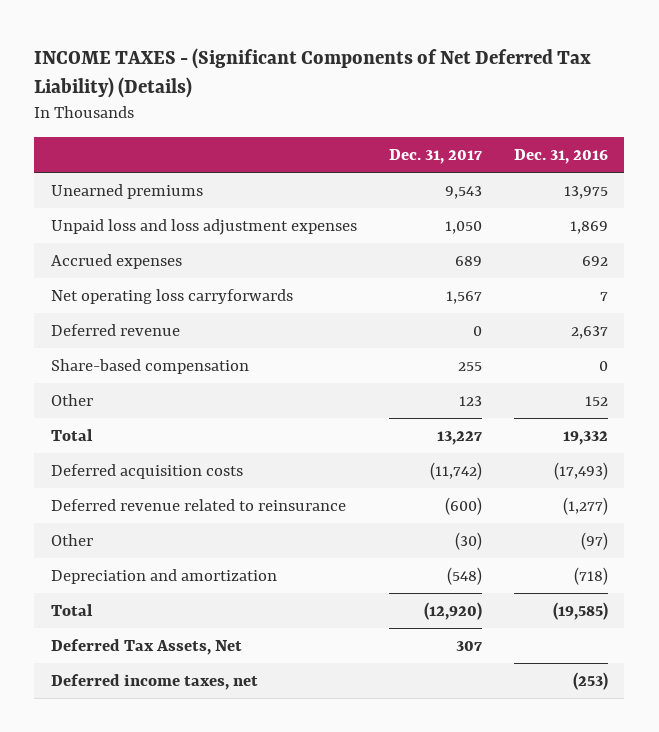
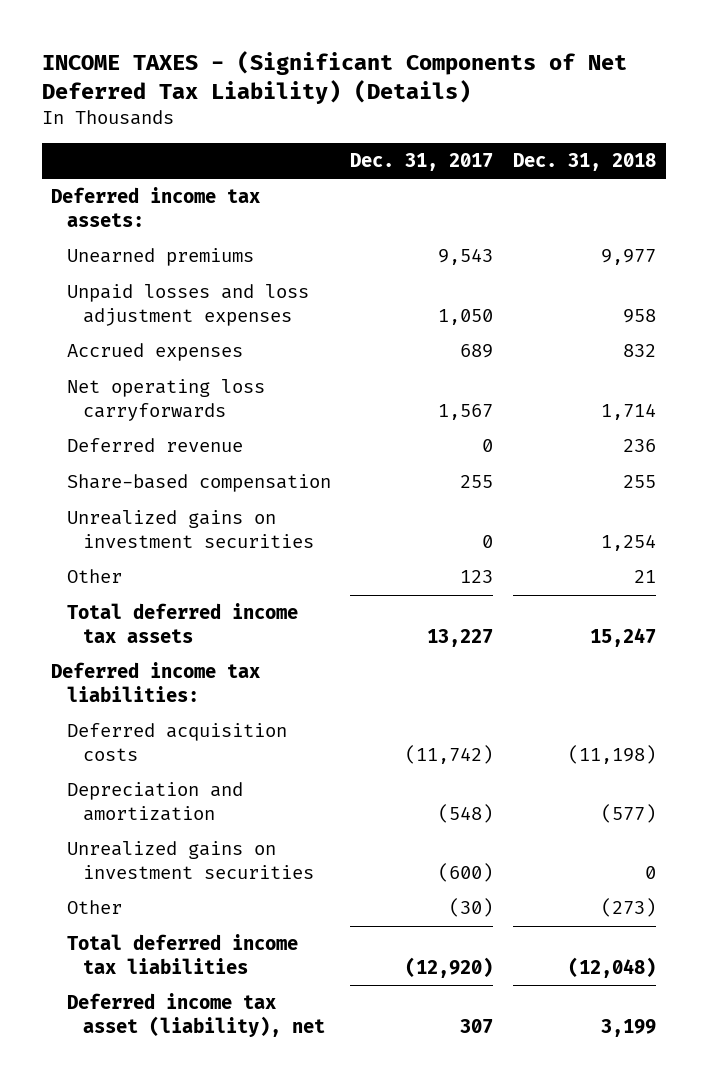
[514,148,609,164] Dec. 31, 2016 -> none
none -> [512,152,656,171] Dec. 31, 2018
none -> [51,187,261,227] Deferred income tax assets:
[50,218,357,235] Unpaid loss and loss adjustment expenses -> [67,284,310,326] Unpaid losses and loss adjustment expenses
none -> [67,510,314,548] Unrealized gains on investment securities
[50,428,93,441] Total -> [67,603,299,643] Total deferred income tax assets
none -> [51,662,261,702] Deferred income tax liabilities:
[50,498,346,511] Deferred revenue related to reinsurance -> none
[50,673,258,690] Deferred income taxes, net -> none
none -> [67,841,314,879] Unrealized gains on investment securities
[50,533,93,546] Other -> [67,900,123,915] Other
[50,603,93,616] Total -> [67,934,299,974] Total deferred income tax liabilities
[50,638,242,655] Deferred Tax Assets, Net -> [67,993,325,1037] Deferred income tax asset (liability), net

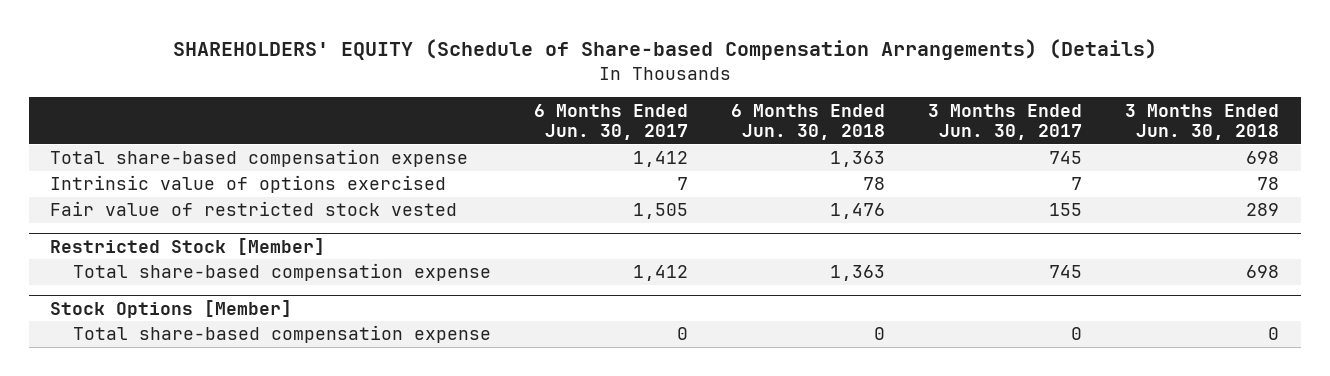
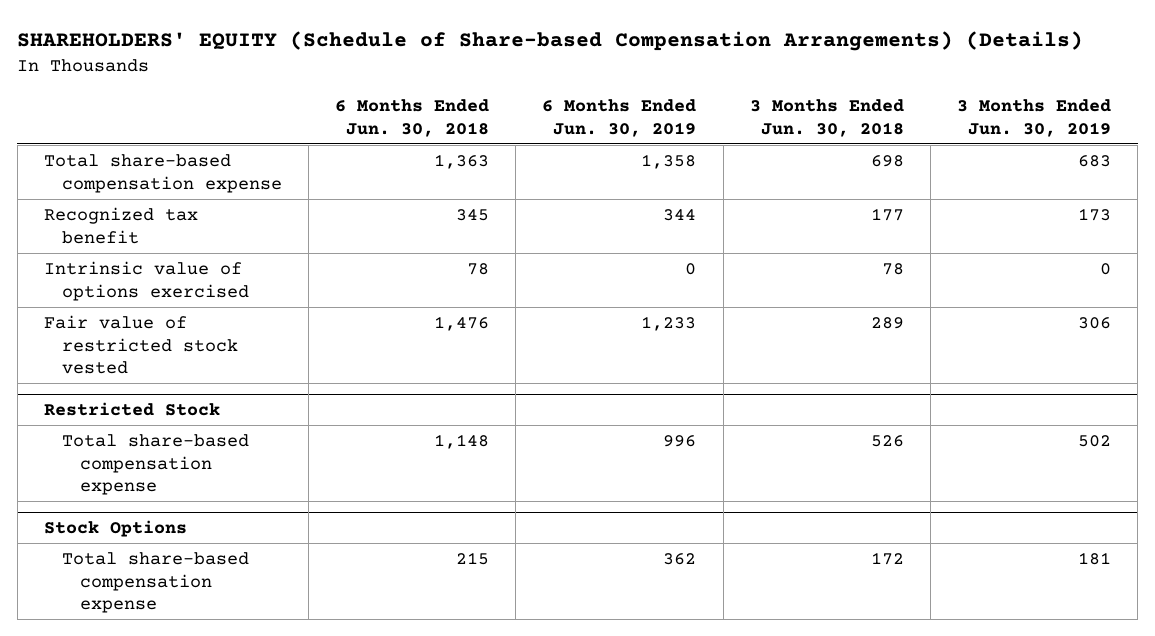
[534,103,689,141] 6 Months Ended Jun. 30, 2017 -> none
[928,103,1083,141] 3 Months Ended Jun. 30, 2017 -> none
none -> [542,98,697,137] 6 Months Ended Jun. 30, 2019
none -> [956,98,1111,137] 3 Months Ended Jun. 30, 2019
none -> [43,206,198,244] Recognized tax benefit
[50,237,326,255] Restricted Stock [Member] -> [43,402,220,417] Restricted Stock
[830,265,886,282] 1,363 -> [434,433,490,449] 1,148
[1246,265,1280,279] 698 -> [870,434,904,447] 526
[50,299,293,318] Stock Options [Member] -> [43,520,187,538] Stock Options
[874,327,886,341] 0 -> [456,551,490,565] 215
[1268,327,1280,341] 0 -> [870,551,904,565] 172

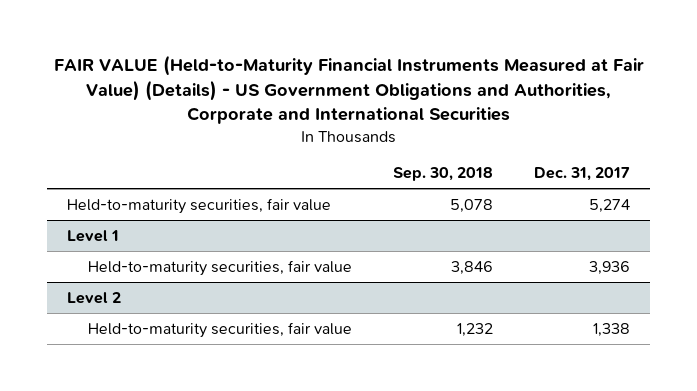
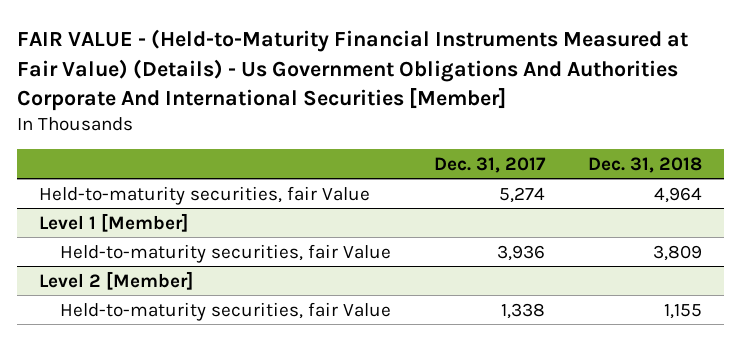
[53,55,644,125] FAIR VALUE (Held-to-Maturity Financial Instruments Measured at Fair Value) (Details) - US Government Obligations and Authorities, Corporate and International Securities -> [17,29,689,111] FAIR VALUE - (Held-to-Maturity Financial Instruments Measured at Fair Value) (Details) - Us Government Obligations And Authorities Corporate And International Securities [Member]
[392,167,493,182] Sep. 30, 2018 -> none
none -> [588,156,703,173] Dec. 31, 2018
[67,197,332,214] Held-to-maturity securities, fair value -> [38,185,370,205] Held-to-maturity securities, fair Value
[67,229,120,242] Level 1 -> [38,212,188,232] Level 1 [Member]
[87,259,352,276] Held-to-maturity securities, fair value -> [59,243,391,263] Held-to-maturity securities, fair Value
[67,291,122,304] Level 2 -> [38,270,193,290] Level 2 [Member]
[87,321,352,338] Held-to-maturity securities, fair value -> [59,301,391,321] Held-to-maturity securities, fair Value

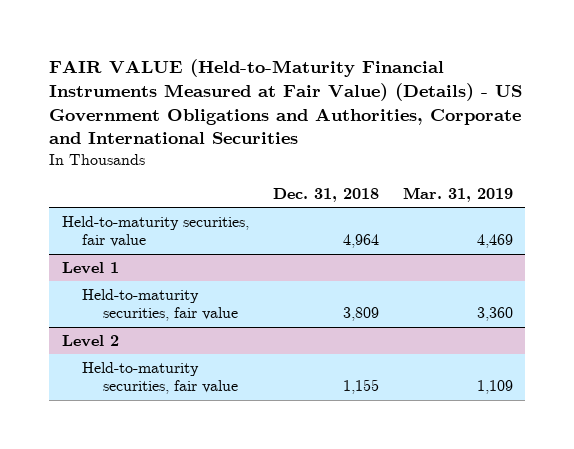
[17,29,689,111] FAIR VALUE - (Held-to-Maturity Financial Instruments Measured at Fair Value) (Details) - Us Government Obligations And Authorities Corporate And International Securities [Member] -> [49,59,523,145] FAIR VALUE (Held-to-Maturity Financial Instruments Measured at Fair Value) (Details) - US Government Obligations and Authorities, Corporate and International Securities
[434,156,547,173] Dec. 31, 2017 -> none
none -> [402,187,513,203] Mar. 31, 2019
[38,185,370,205] Held-to-maturity securities, fair Value -> [61,215,249,248] Held-to-maturity securities, fair value
[38,212,188,232] Level 1 [Member] -> [61,261,119,274] Level 1
[59,243,391,263] Held-to-maturity securities, fair Value -> [82,288,239,322] Held-to-maturity securities, fair value
[38,270,193,290] Level 2 [Member] -> [61,334,119,347] Level 2
[59,301,391,321] Held-to-maturity securities, fair Value -> [82,361,239,395] Held-to-maturity securities, fair value

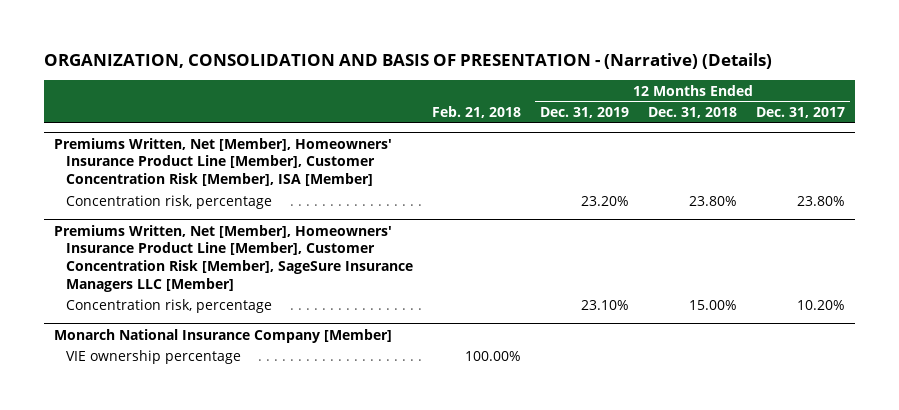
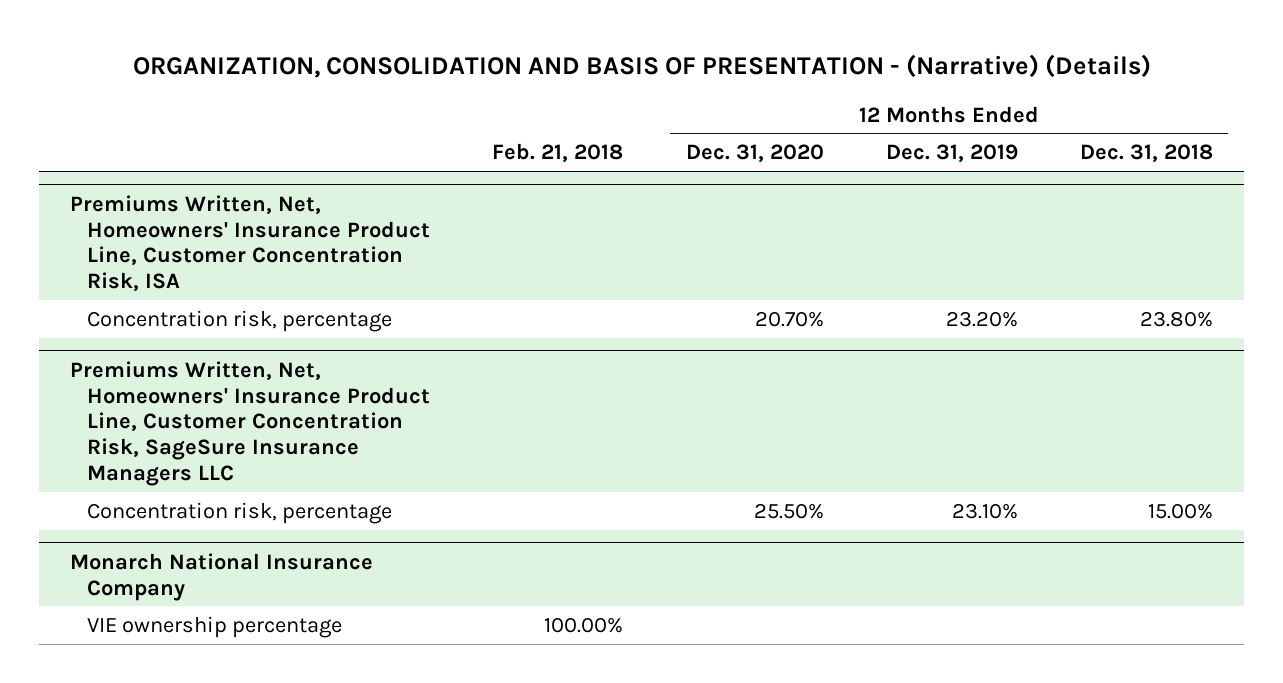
[756,107,846,119] Dec. 31, 2017 -> none
none -> [685,144,824,163] Dec. 31, 2020
[53,137,392,187] Premiums Written, Net [Member], Homeowners' Insurance Product Line [Member], Customer Concentration Risk [Member], ISA [Member] -> [70,194,431,292] Premiums Written, Net, Homeowners' Insurance Product Line, Customer Concentration Risk, ISA
[53,224,413,292] Premiums Written, Net [Member], Homeowners' Insurance Product Line [Member], Customer Concentration Risk [Member], SageSure Insurance Managers LLC [Member] -> [70,360,431,487] Premiums Written, Net, Homeowners' Insurance Product Line, Customer Concentration Risk, SageSure Insurance Managers LLC
[53,328,392,343] Monarch National Insurance Company [Member] -> [70,552,374,601] Monarch National Insurance Company

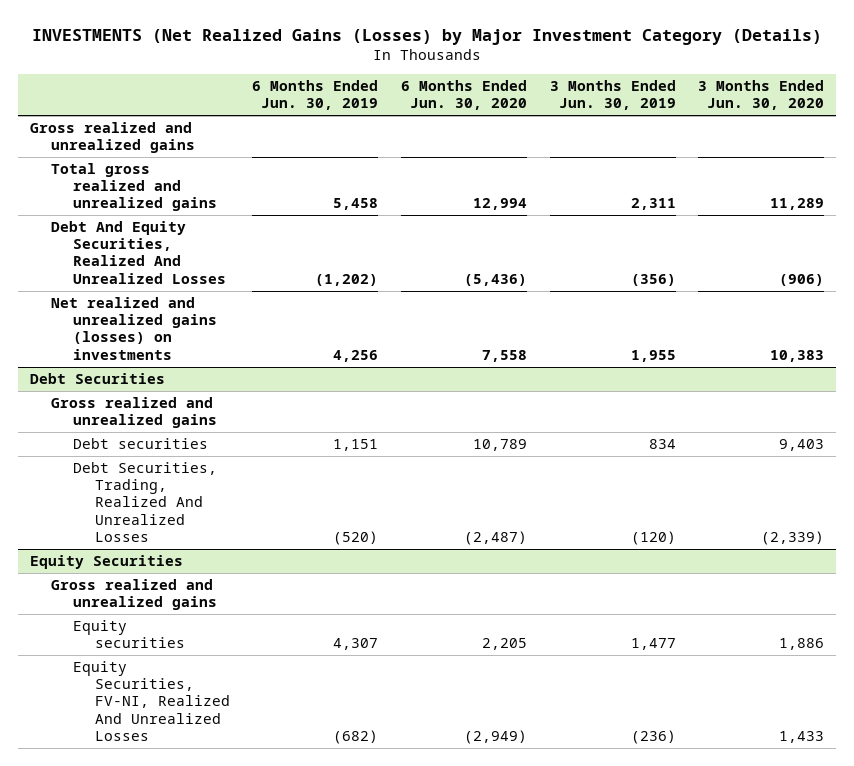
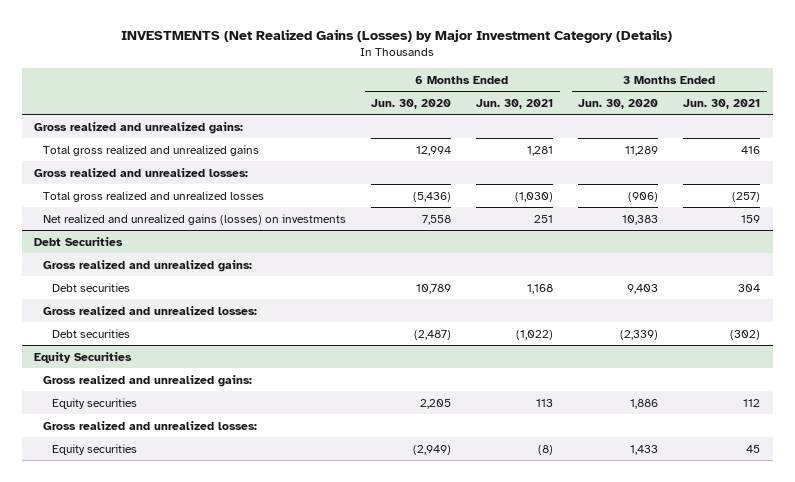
[252,80,379,111] 6 Months Ended Jun. 30, 2019 -> none
[549,80,676,111] 3 Months Ended Jun. 30, 2019 -> none
none -> [476,98,554,109] Jun. 30, 2021
none -> [683,98,761,109] Jun. 30, 2021
[29,122,196,154] Gross realized and unrealized gains -> [34,121,244,134] Gross realized and unrealized gains:
none -> [34,167,249,177] Gross realized and unrealized losses:
[51,221,227,284] Debt And Equity Securities, Realized And Unrealized Losses -> [43,190,265,202] Total gross realized and unrealized losses
[51,397,218,429] Gross realized and unrealized gains -> [43,259,253,272] Gross realized and unrealized gains:
none -> [43,305,258,315] Gross realized and unrealized losses:
[73,462,218,542] Debt Securities, Trading, Realized And Unrealized Losses -> [52,328,131,338] Debt securities
[51,579,218,611] Gross realized and unrealized gains -> [43,374,253,387] Gross realized and unrealized gains:
none -> [43,420,258,430] Gross realized and unrealized losses:
[73,661,230,741] Equity Securities, FV-NI, Realized And Unrealized Losses -> [52,443,138,455] Equity securities

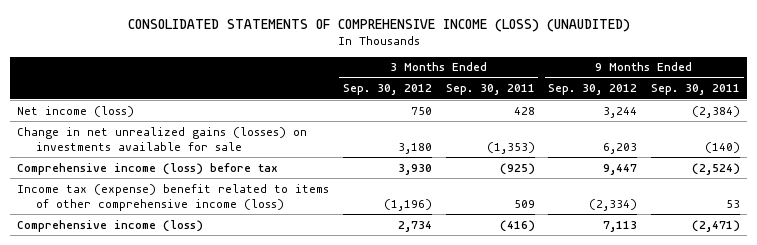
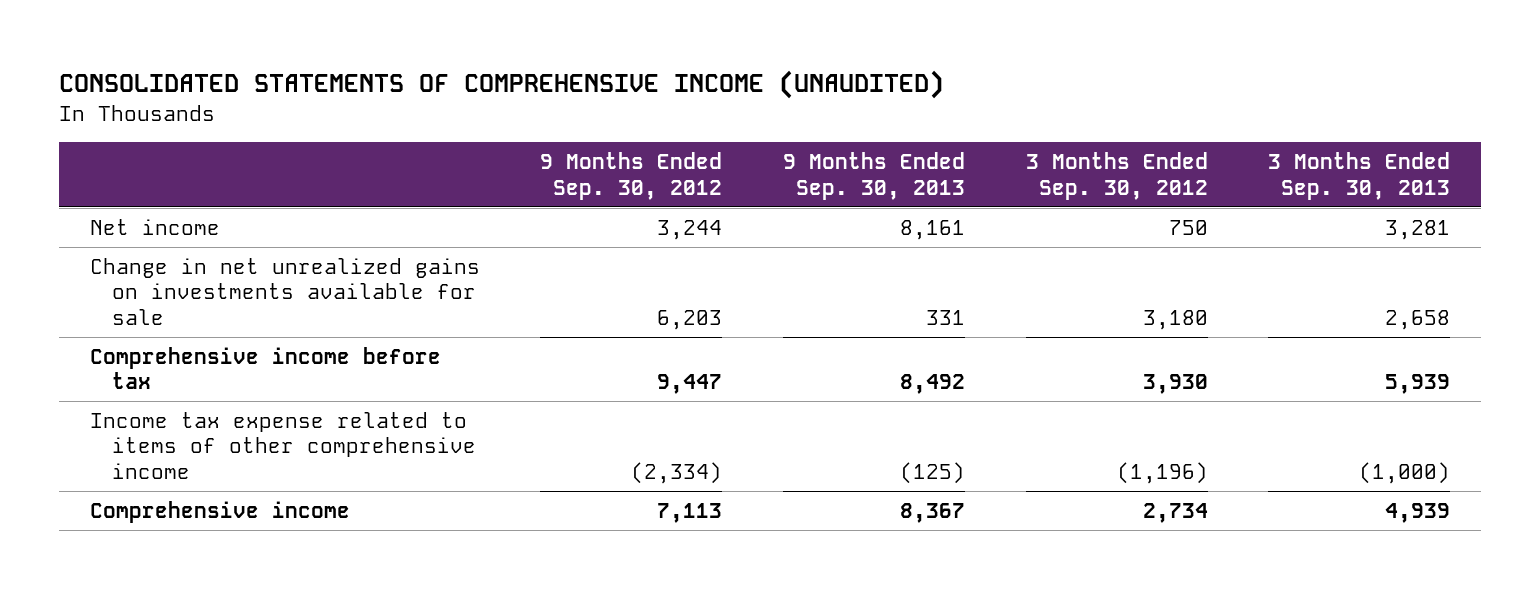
[127,18,630,32] CONSOLIDATED STATEMENTS OF COMPREHENSIVE INCOME (LOSS) (UNAUDITED) -> [59,70,945,100] CONSOLIDATED STATEMENTS OF COMPREHENSIVE INCOME (UNAUDITED)
[445,84,535,96] Sep. 30, 2011 -> none
[651,84,741,96] Sep. 30, 2011 -> none
none -> [782,151,965,200] 9 Months Ended Sep. 30, 2013
none -> [1268,151,1451,200] 3 Months Ended Sep. 30, 2013
[17,105,135,117] Net income (loss) -> [89,218,220,235] Net income
[17,126,308,151] Change in net unrealized gains (losses) on investments available for sale -> [89,257,480,326] Change in net unrealized gains on investments available for sale
[17,162,279,175] Comprehensive income (loss) before tax -> [89,346,441,390] Comprehensive income before tax
[17,183,330,211] Income tax (expense) benefit related to items of other comprehensive income (loss) -> [89,411,476,480] Income tax expense related to items of other comprehensive income
[17,219,204,232] Comprehensive income (loss) -> [89,500,350,523] Comprehensive income

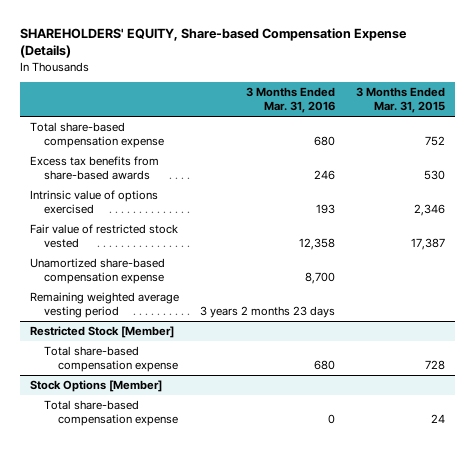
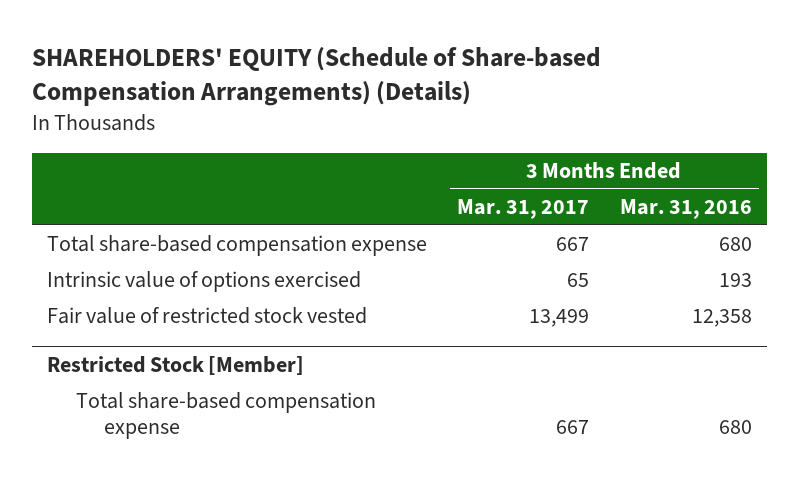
[19,27,407,59] SHAREHOLDERS' EQUITY, Share-based Compensation Expense (Details) -> [31,47,601,107] SHAREHOLDERS' EQUITY (Schedule of Share-based Compensation Arrangements) (Details)
[356,87,446,113] 3 Months Ended Mar. 31, 2015 -> none
none -> [457,199,590,220] Mar. 31, 2017
[30,156,160,180] Excess tax benefits from share-based awards -> none
[30,258,166,284] Unamortized share-based compensation expense -> none
[30,292,180,318] Remaining weighted average vesting period -> none
[30,380,163,393] Stock Options [Member] -> none
[44,400,179,426] Total share-based compensation expense -> none

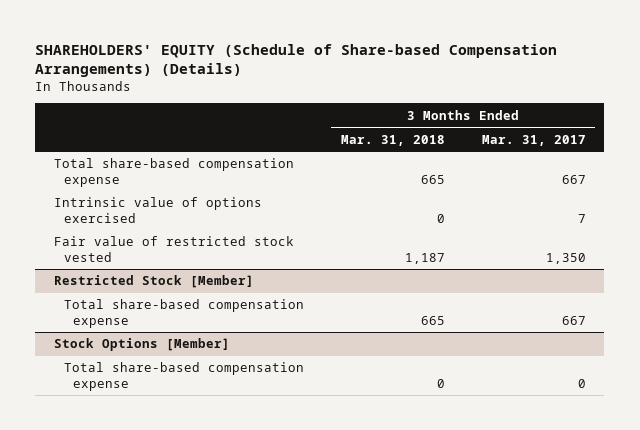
[619,199,752,220] Mar. 31, 2016 -> none
none -> [340,134,445,146] Mar. 31, 2018
[567,273,590,288] 65 -> [577,213,586,223] 7
[529,309,590,328] 13,499 -> [545,252,586,264] 1,350
none -> [53,338,230,352] Stock Options [Member]
none -> [63,362,304,391] Total share-based compensation expense

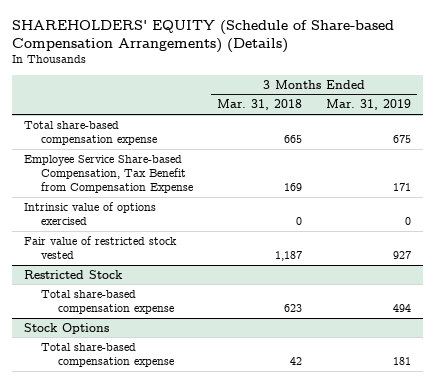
[481,134,586,146] Mar. 31, 2017 -> none
none -> [326,99,412,111] Mar. 31, 2019
none -> [23,154,193,194] Employee Service Share-based Compensation, Tax Benefit from Compensation Expense
[53,275,254,289] Restricted Stock [Member] -> [23,269,123,279] Restricted Stock
[420,315,445,325] 665 -> [284,304,303,313] 623
[53,338,230,352] Stock Options [Member] -> [23,322,109,334] Stock Options
[436,378,445,388] 0 -> [290,357,303,366] 42

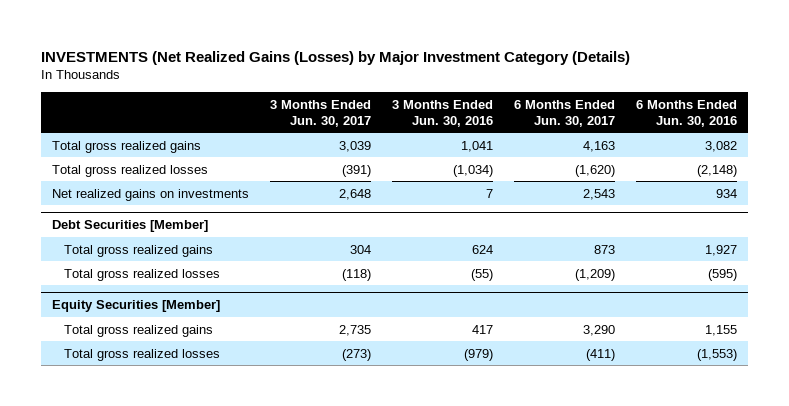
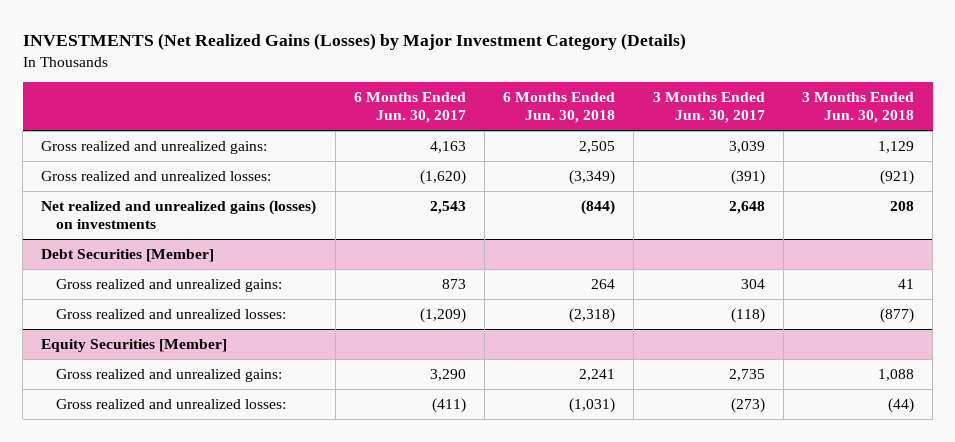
[391,100,493,127] 3 Months Ended Jun. 30, 2016 -> none
[636,100,738,127] 6 Months Ended Jun. 30, 2016 -> none
none -> [503,92,616,124] 6 Months Ended Jun. 30, 2018
none -> [802,92,915,124] 3 Months Ended Jun. 30, 2018
[51,140,201,153] Total gross realized gains -> [41,140,268,154] Gross realized and unrealized gains:
[51,164,208,177] Total gross realized losses -> [41,170,272,181] Gross realized and unrealized losses:
[51,188,249,201] Net realized gains on investments -> [41,199,317,229] Net realized and unrealized gains (losses) on investments
[63,244,213,257] Total gross realized gains -> [56,278,283,292] Gross realized and unrealized gains:
[63,268,220,281] Total gross realized losses -> [56,308,287,319] Gross realized and unrealized losses:
[63,324,213,337] Total gross realized gains -> [56,368,283,382] Gross realized and unrealized gains:
[63,348,220,361] Total gross realized losses -> [56,398,287,409] Gross realized and unrealized losses:

